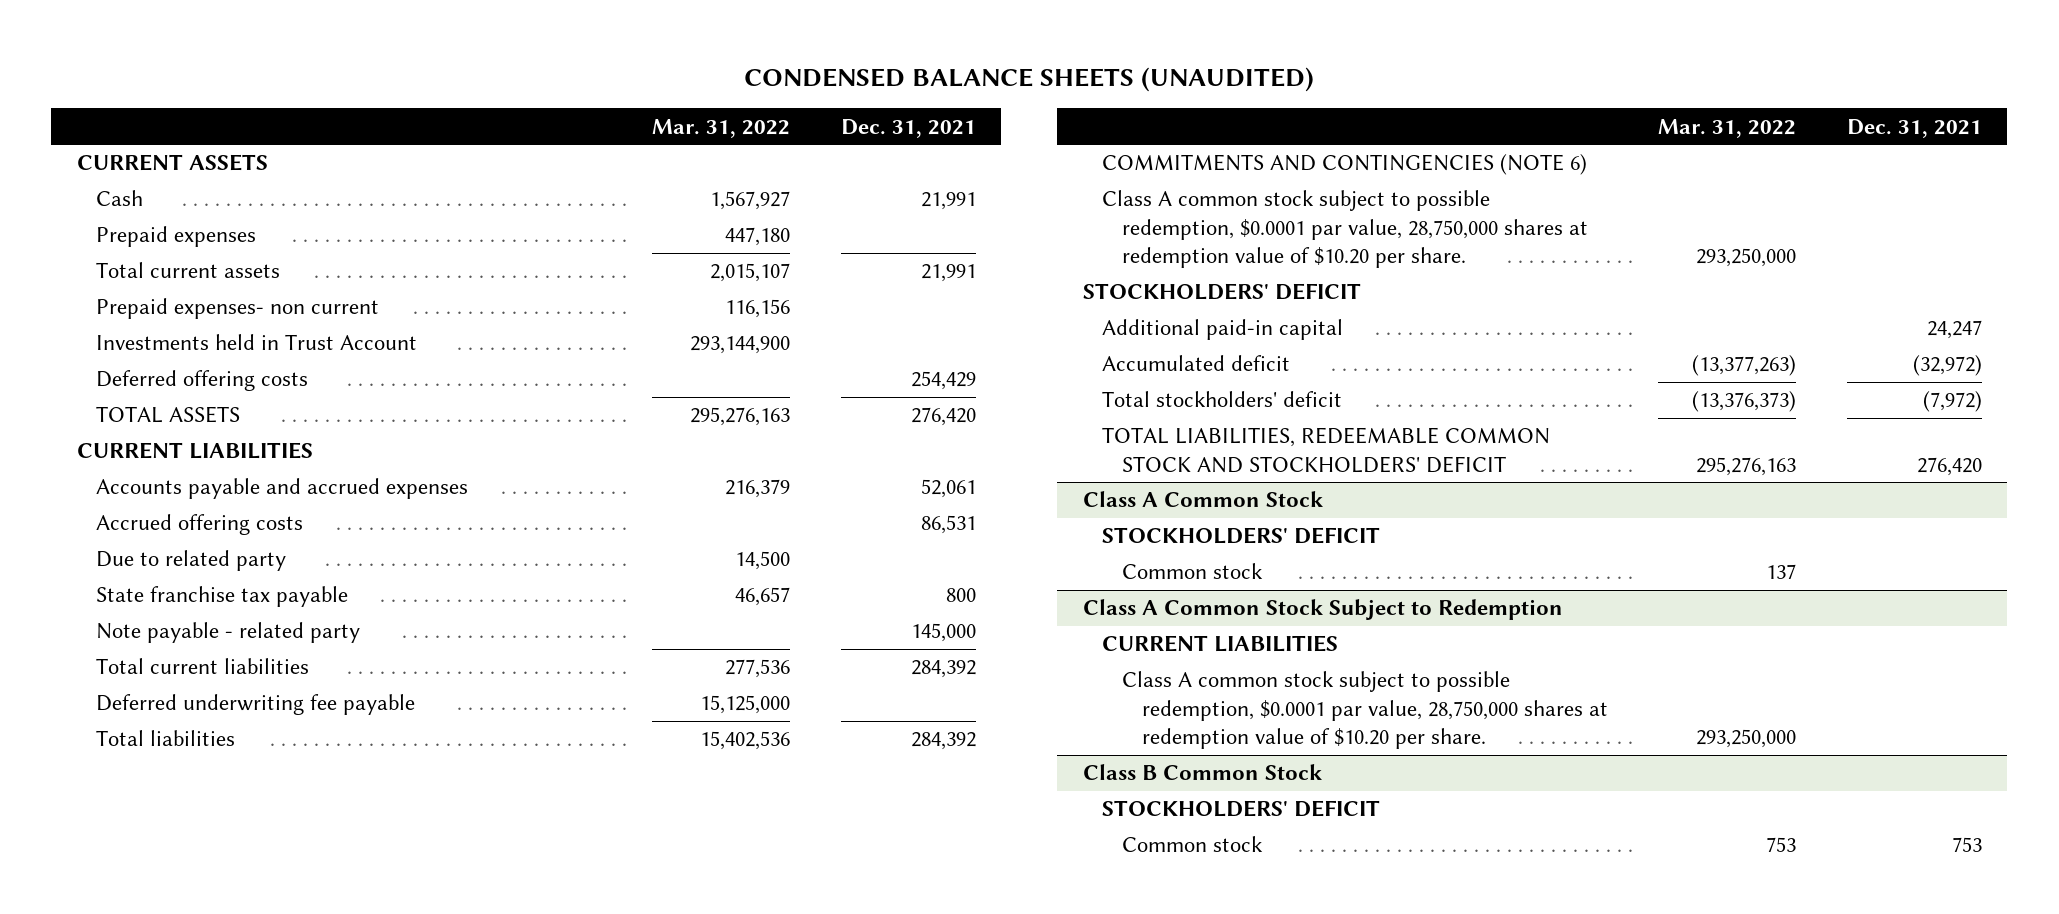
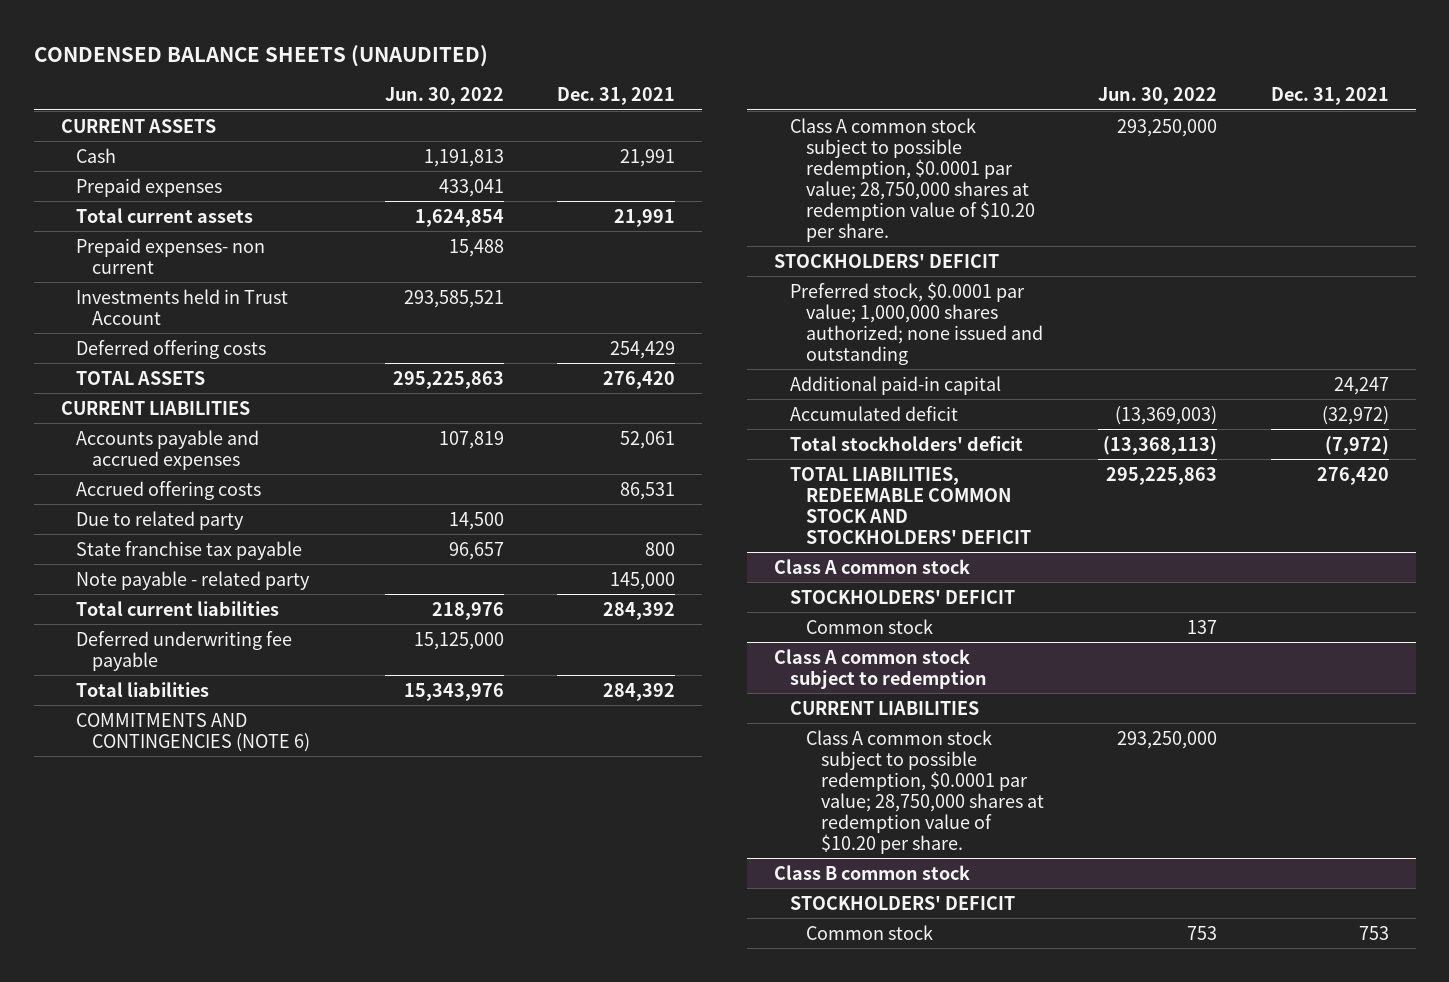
[652,118,791,138] Mar. 31, 2022 -> none
none -> [384,87,504,106] Jun. 30, 2022
[1102,190,1588,269] Class A common stock subject to possible redemption, $0.0001 par value, 28,750,000 shares at redemption value of $10.20 per share. -> [789,117,1035,242] Class A common stock subject to possible redemption, $0.0001 par value; 28,750,000 shares at redemption value of $10.20 per share.
none -> [789,281,1043,365] Preferred stock, $0.0001 par value; 1,000,000 shares authorized; none issued and outstanding
[1082,491,1323,508] Class A Common Stock -> [774,558,971,574] Class A common stock
[1082,599,1563,621] Class A Common Stock Subject to Redemption -> [774,648,987,689] Class A common stock subject to redemption
[1121,671,1608,750] Class A common stock subject to possible redemption, $0.0001 par value, 28,750,000 shares at redemption value of $10.20 per share. -> [805,729,1045,854] Class A common stock subject to possible redemption, $0.0001 par value; 28,750,000 shares at redemption value of $10.20 per share.
[1082,764,1322,781] Class B Common Stock -> [774,864,971,880] Class B common stock

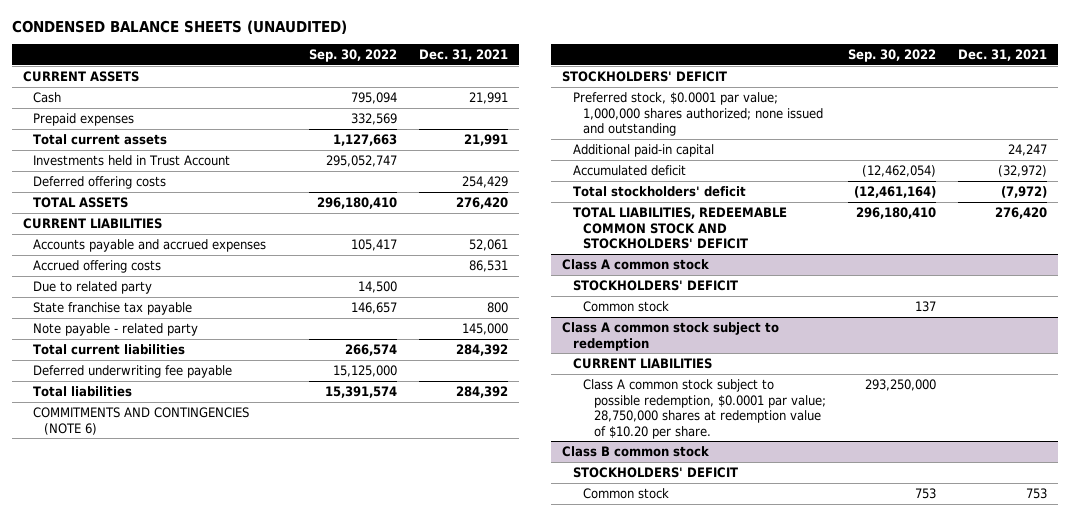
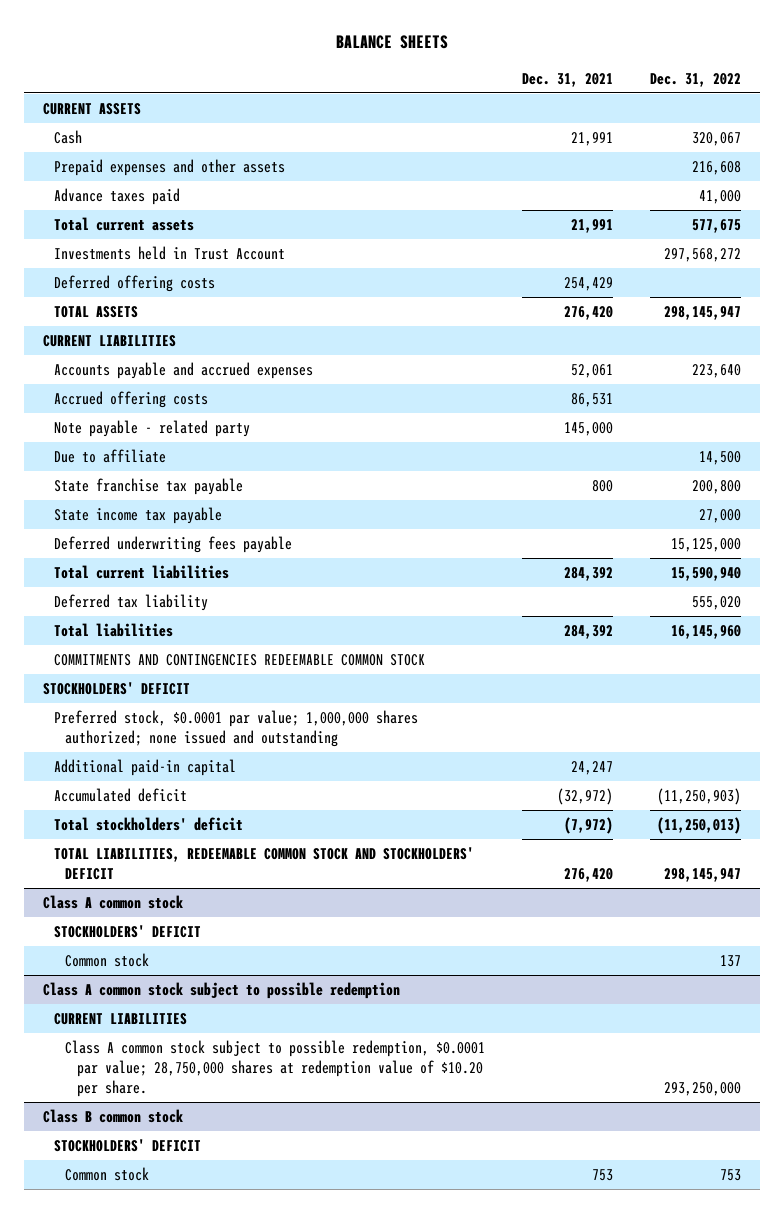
[11,19,347,34] CONDENSED BALANCE SHEETS (UNAUDITED) -> [335,35,448,50] BALANCE SHEETS
[308,49,397,63] Sep. 30, 2022 -> none
none -> [650,72,742,87] Dec. 31, 2022
[33,112,135,126] Prepaid expenses -> none
none -> [54,158,286,176] Prepaid expenses and other assets
none -> [54,187,181,205] Advance taxes paid
[33,280,153,294] Due to related party -> none
none -> [54,448,167,463] Due to affiliate
[33,301,193,315] State franchise tax payable -> [54,477,244,495] State franchise tax payable
none -> [54,506,223,524] State income tax payable
none -> [54,535,293,553] Deferred underwriting fees payable
[33,364,233,378] Deferred underwriting fee payable -> none
none -> [54,593,209,611] Deferred tax liability
[33,406,250,435] COMMITMENTS AND CONTINGENCIES (NOTE 6) -> [54,653,426,666] COMMITMENTS AND CONTINGENCIES REDEEMABLE COMMON STOCK
[561,321,779,351] Class A common stock subject to redemption -> [42,981,400,999] Class A common stock subject to possible redemption

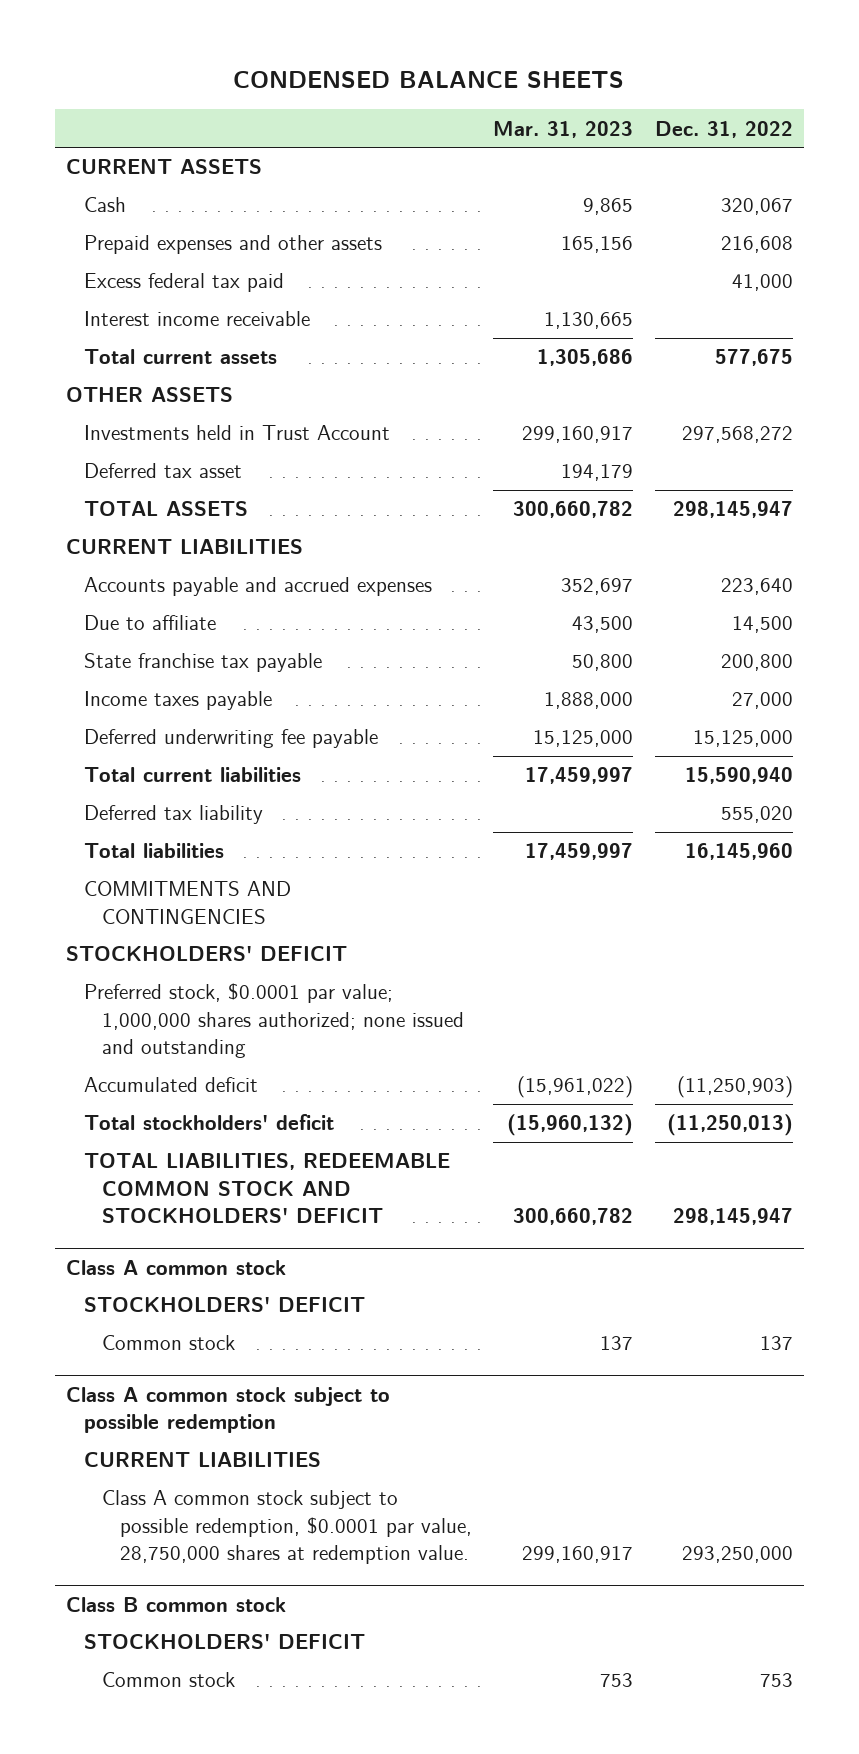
[335,35,448,50] BALANCE SHEETS -> [233,71,625,89] CONDENSED BALANCE SHEETS
[522,72,614,87] Dec. 31, 2021 -> none
none -> [493,120,634,138] Mar. 31, 2023
[54,187,181,205] Advance taxes paid -> none
none -> [84,273,285,293] Excess federal tax paid
none -> [84,311,311,327] Interest income receivable
none -> [66,387,234,403] OTHER ASSETS
[54,274,216,292] Deferred offering costs -> none
none -> [84,463,243,479] Deferred tax asset
[54,390,209,408] Accrued offering costs -> none
[54,419,251,437] Note payable - related party -> none
[54,506,223,524] State income tax payable -> [84,691,273,711] Income taxes payable
[54,535,293,553] Deferred underwriting fees payable -> [84,729,379,749] Deferred underwriting fee payable
[54,653,426,666] COMMITMENTS AND CONTINGENCIES REDEEMABLE COMMON STOCK -> [84,881,292,924] COMMITMENTS AND CONTINGENCIES
[54,758,237,776] Additional paid-in capital -> none
[65,1039,486,1097] Class A common stock subject to possible redemption, $0.0001 par value; 28,750,000 shares at redemption value of $10.20 per share. -> [101,1490,472,1564] Class A common stock subject to possible redemption, $0.0001 par value, 28,750,000 shares at redemption value.

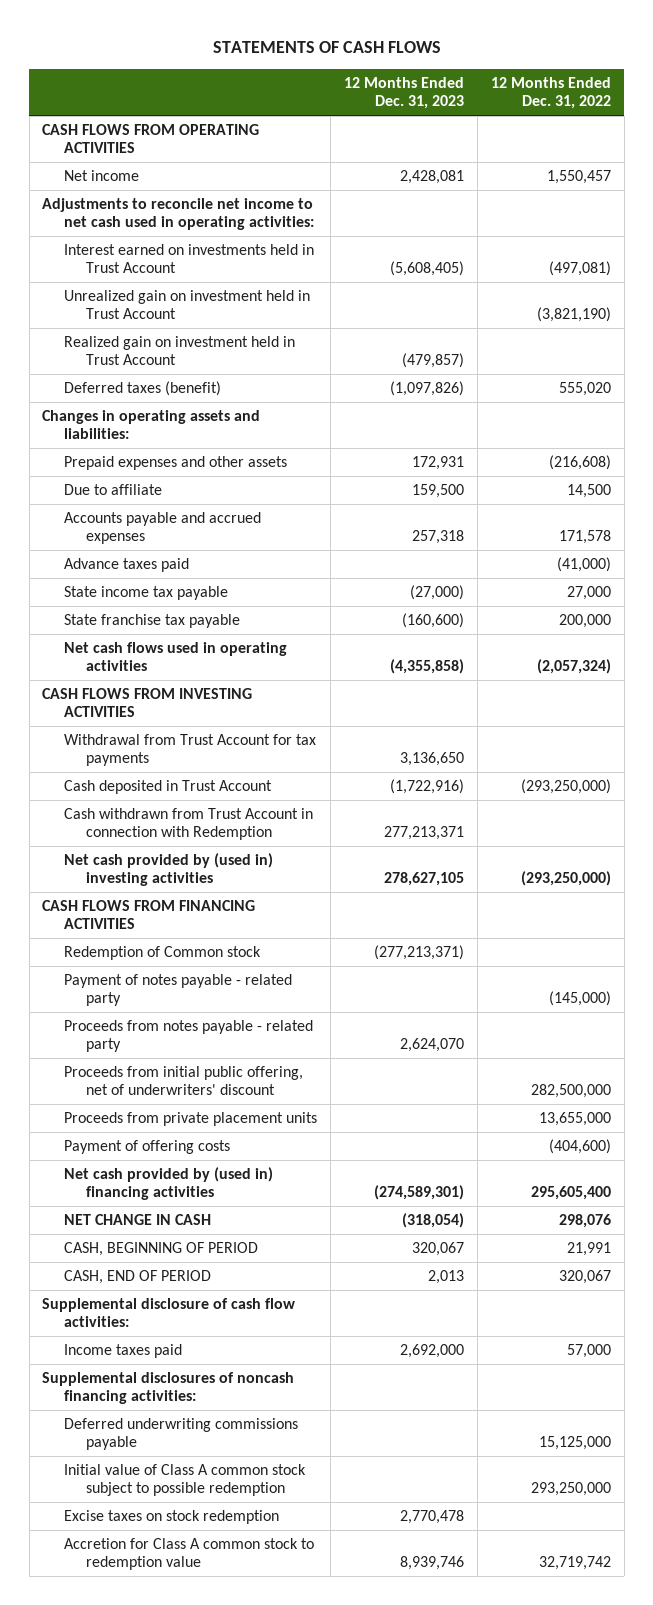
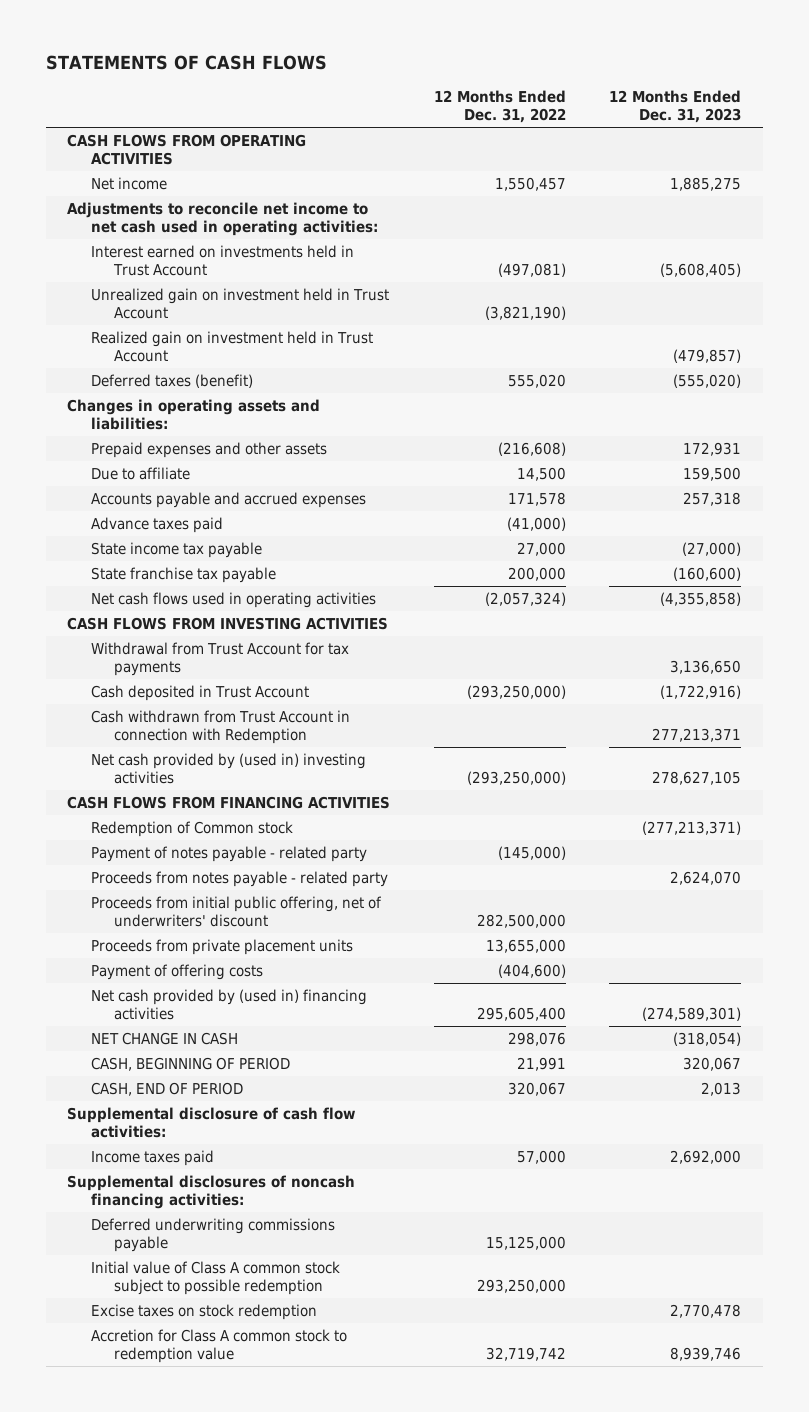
[400,170,465,185] 2,428,081 -> [670,176,742,191] 1,885,275
[390,381,465,397] (1,097,826) -> [673,373,742,388] (555,020)

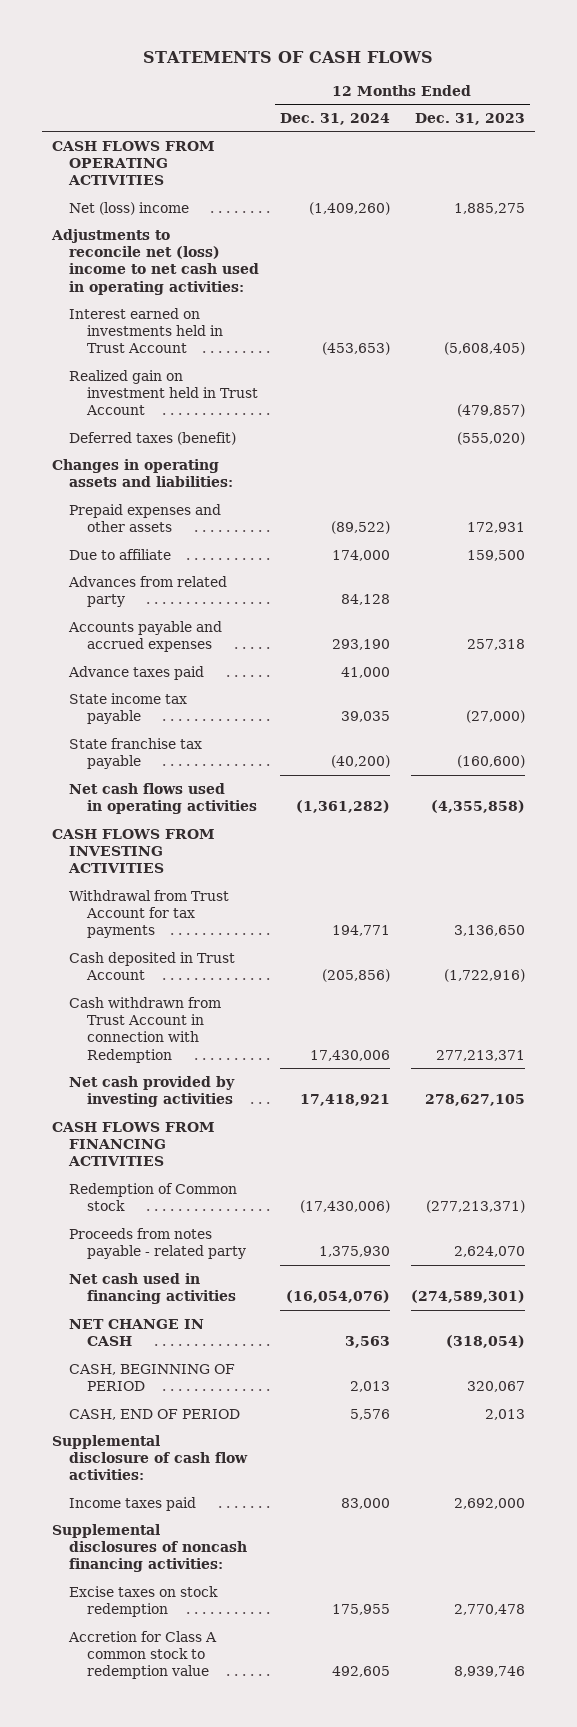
[433,89,566,124] 12 Months Ended Dec. 31, 2022 -> none
none -> [280,112,391,125] Dec. 31, 2024
[90,176,167,190] Net income -> [69,201,190,215] Net (loss) income
[67,201,378,237] Adjustments to reconcile net income to net cash used in operating activities: -> [51,228,260,295] Adjustments to reconcile net (loss) income to net cash used in operating activities:
[90,287,389,320] Unrealized gain on investment held in Trust Account -> none
none -> [68,575,228,608] Advances from related party
[90,752,366,785] Net cash provided by (used in) investing activities -> [69,1075,236,1108] Net cash provided by investing activities
[90,845,367,862] Payment of notes payable - related party -> none
[90,895,382,928] Proceeds from initial public offering, net of underwriters' discount -> none
[90,938,353,955] Proceeds from private placement units -> none
[90,963,263,980] Payment of offering costs -> none
[90,988,367,1021] Net cash provided by (used in) financing activities -> [69,1272,236,1305] Net cash used in financing activities
[90,1217,335,1253] Deferred underwriting commissions payable -> none
[90,1260,340,1296] Initial value of Class A common stock subject to possible redemption -> none

